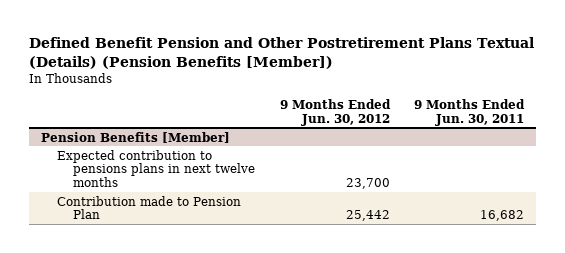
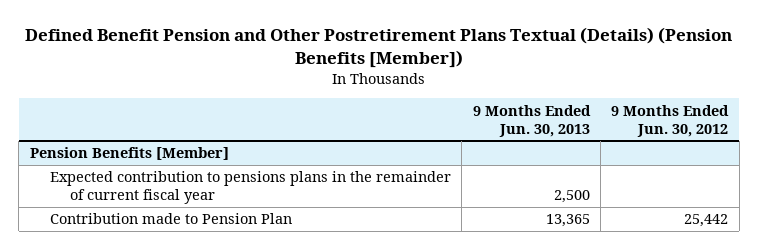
[414,98,526,126] 9 Months Ended Jun. 30, 2011 -> none
none -> [472,104,591,137] 9 Months Ended Jun. 30, 2013
[57,149,256,188] Expected contribution to pensions plans in next twelve months -> none
none -> [49,171,451,205] Expected contribution to pensions plans in the remainder of current fiscal year

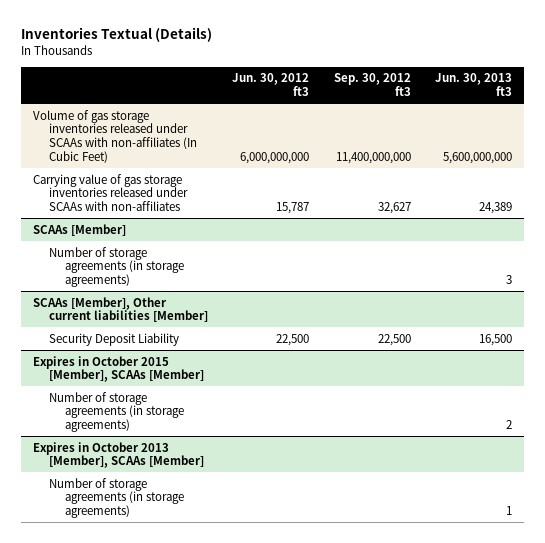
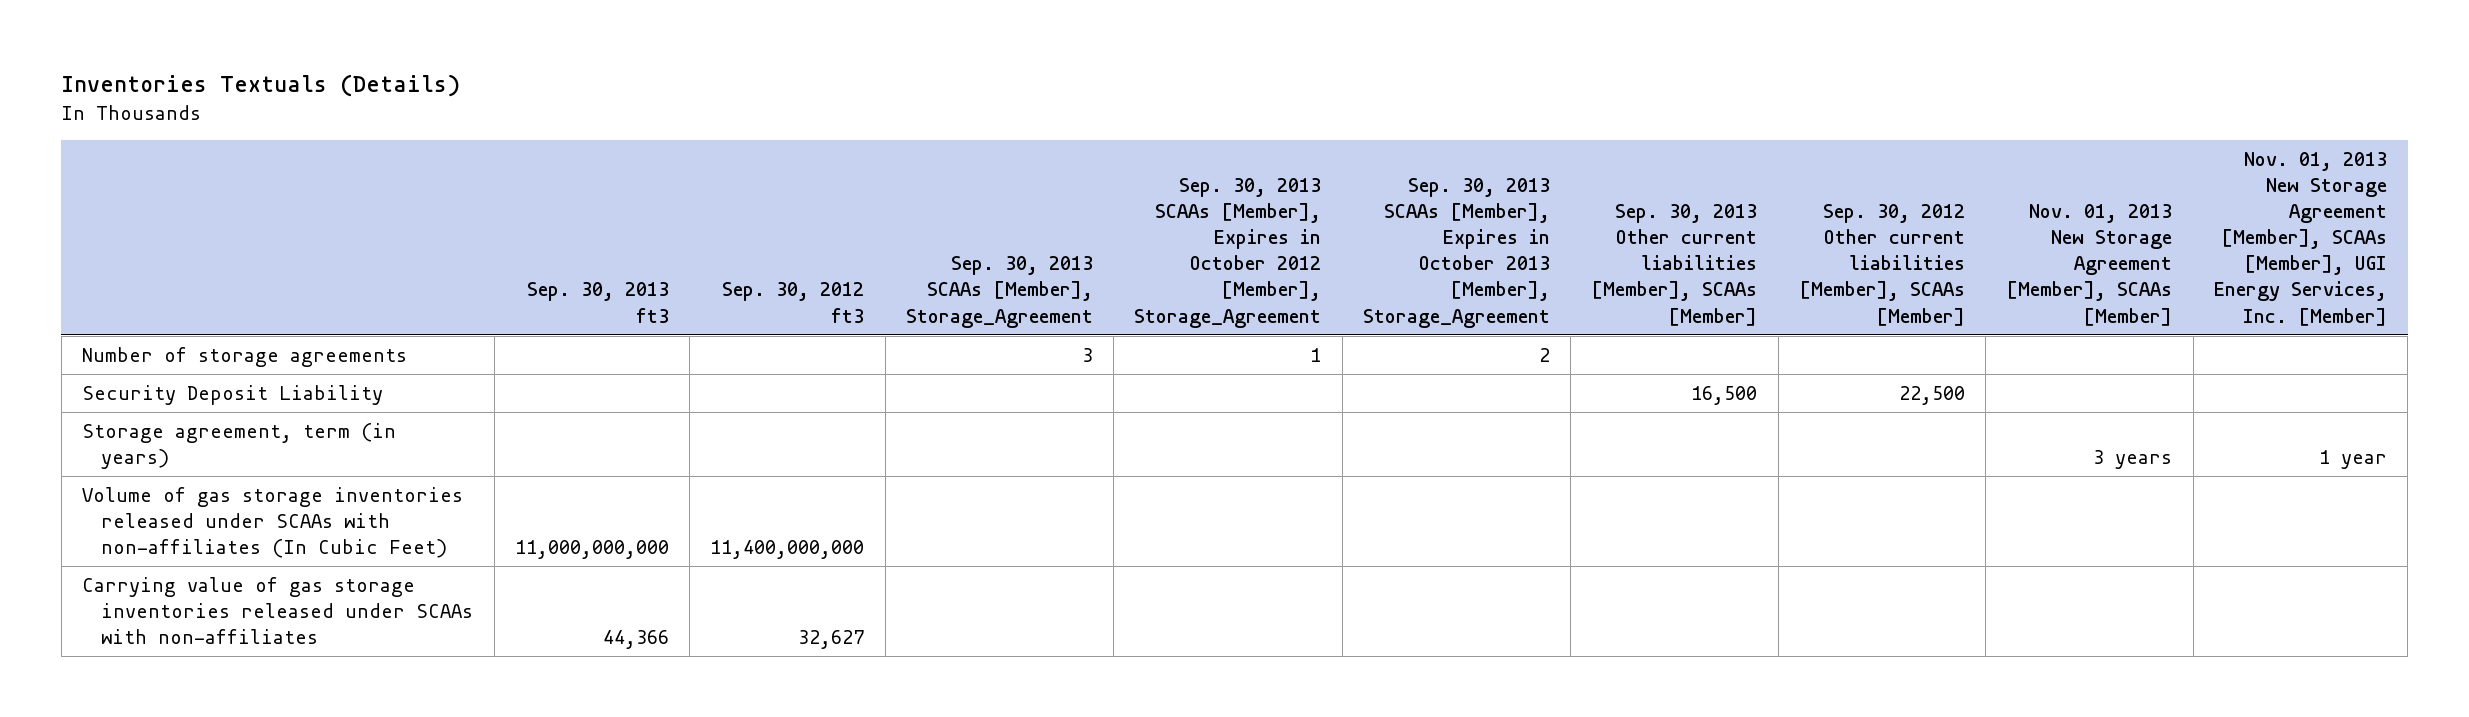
[21,27,213,43] Inventories Textual (Details) -> [61,74,461,98] Inventories Textuals (Details)
[232,73,310,97] Jun. 30, 2012 ft3 -> none
[434,73,512,97] Jun. 30, 2013 ft3 -> none
none -> [526,282,669,323] Sep. 30, 2013 ft3
none -> [905,256,1093,328] Sep. 30, 2013 SCAAs [Member], Storage_Agreement
none -> [1134,178,1322,328] Sep. 30, 2013 SCAAs [Member], Expires in October 2012 [Member], Storage_Agreement
none -> [1362,178,1550,328] Sep. 30, 2013 SCAAs [Member], Expires in October 2013 [Member], Storage_Agreement
none -> [1591,204,1758,326] Sep. 30, 2013 Other current liabilities [Member], SCAAs [Member]
none -> [1798,204,1965,326] Sep. 30, 2012 Other current liabilities [Member], SCAAs [Member]
none -> [2006,204,2173,326] Nov. 01, 2013 New Storage Agreement [Member], SCAAs [Member]
none -> [2213,151,2387,326] Nov. 01, 2013 New Storage Agreement [Member], SCAAs [Member], UGI Energy Services, Inc. [Member]
none -> [81,346,407,367] Number of storage agreements
none -> [81,384,383,405] Security Deposit Liability
none -> [81,422,396,470] Storage agreement, term (in years)
[33,223,127,236] SCAAs [Member] -> none
[49,246,185,288] Number of storage agreements (in storage agreements) -> none
[33,296,209,323] SCAAs [Member], Other current liabilities [Member] -> none
[49,332,180,346] Security Deposit Liability -> none
[33,355,205,383] Expires in October 2015 [Member], SCAAs [Member] -> none
[49,391,185,433] Number of storage agreements (in storage agreements) -> none
[33,441,205,469] Expires in October 2013 [Member], SCAAs [Member] -> none
[49,477,185,519] Number of storage agreements (in storage agreements) -> none

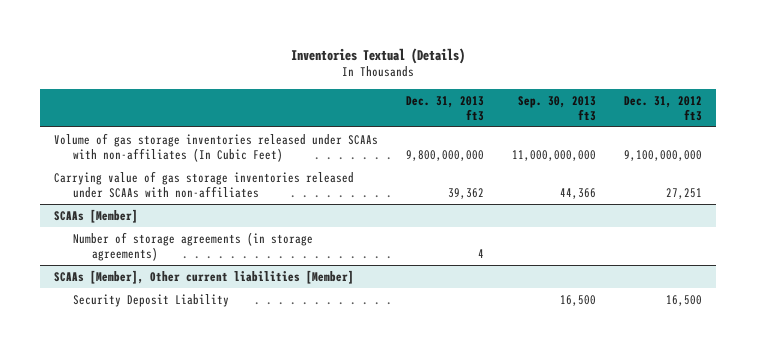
[61,74,461,98] Inventories Textuals (Details) -> [291,47,466,64] Inventories Textual (Details)
[722,282,865,323] Sep. 30, 2012 ft3 -> none
[905,256,1093,328] Sep. 30, 2013 SCAAs [Member], Storage_Agreement -> none
[1134,178,1322,328] Sep. 30, 2013 SCAAs [Member], Expires in October 2012 [Member], Storage_Agreement -> none
[1362,178,1550,328] Sep. 30, 2013 SCAAs [Member], Expires in October 2013 [Member], Storage_Agreement -> none
[1591,204,1758,326] Sep. 30, 2013 Other current liabilities [Member], SCAAs [Member] -> none
[1798,204,1965,326] Sep. 30, 2012 Other current liabilities [Member], SCAAs [Member] -> none
[2006,204,2173,326] Nov. 01, 2013 New Storage Agreement [Member], SCAAs [Member] -> none
[2213,151,2387,326] Nov. 01, 2013 New Storage Agreement [Member], SCAAs [Member], UGI Energy Services, Inc. [Member] -> none
none -> [406,95,485,121] Dec. 31, 2013 ft3
none -> [624,95,703,121] Dec. 31, 2012 ft3
[81,346,407,367] Number of storage agreements -> none
[81,384,383,405] Security Deposit Liability -> none
[81,422,396,470] Storage agreement, term (in years) -> none
none -> [54,209,139,224] SCAAs [Member]
none -> [73,232,314,261] Number of storage agreements (in storage agreements)
none -> [54,270,355,285] SCAAs [Member], Other current liabilities [Member]
none -> [73,294,230,308] Security Deposit Liability

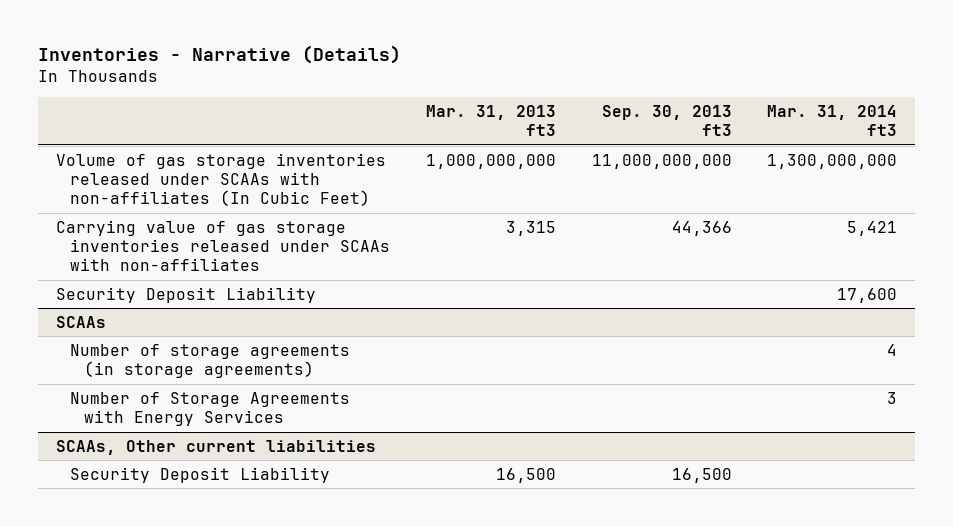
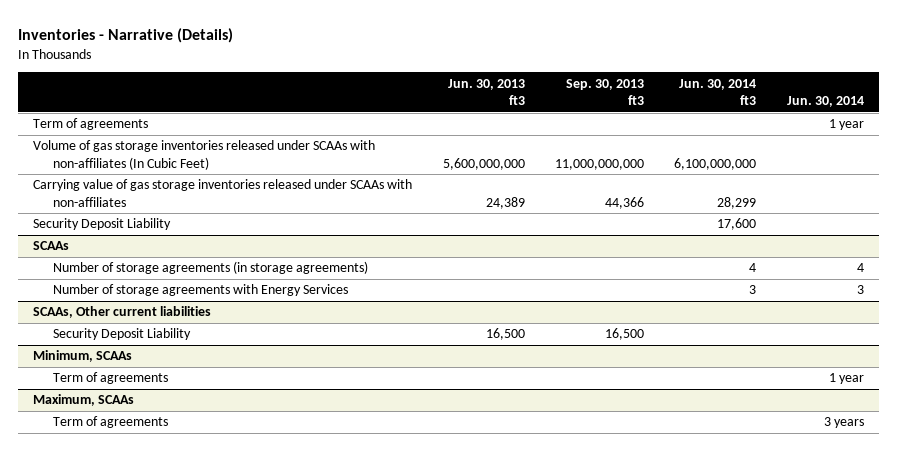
[425,104,556,137] Mar. 31, 2013 ft3 -> none
[767,104,898,137] Mar. 31, 2014 ft3 -> none
none -> [447,78,525,106] Jun. 30, 2013 ft3
none -> [679,78,757,106] Jun. 30, 2014 ft3
none -> [786,96,864,108] Jun. 30, 2014
none -> [33,118,149,131] Term of agreements
[69,391,350,426] Number of Storage Agreements with Energy Services -> [52,284,348,297] Number of storage agreements with Energy Services
none -> [33,350,133,363] Minimum, SCAAs
none -> [52,372,168,385] Term of agreements
none -> [33,394,135,407] Maximum, SCAAs
none -> [52,416,168,429] Term of agreements

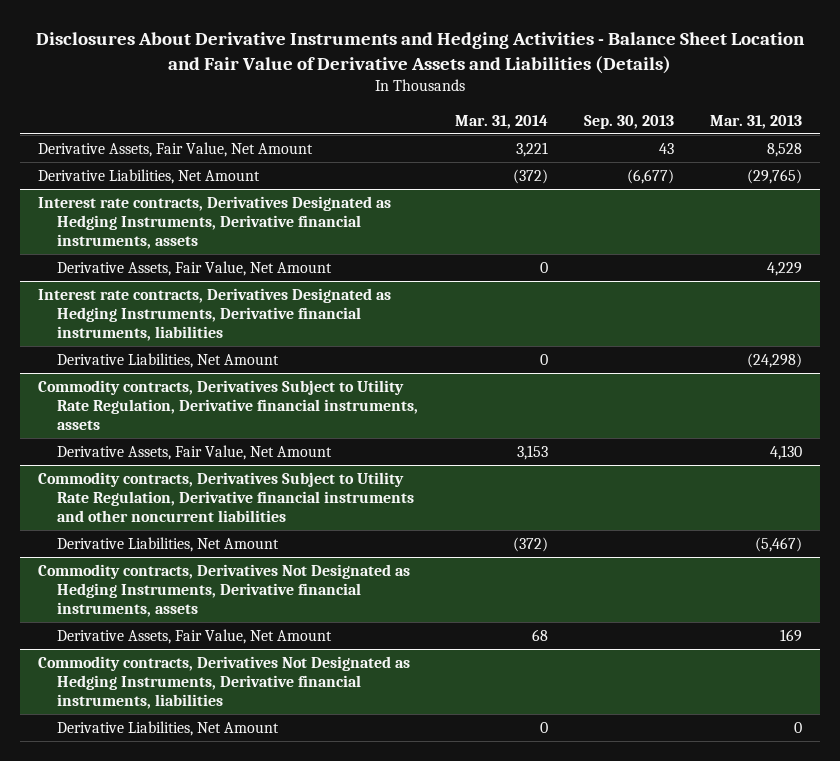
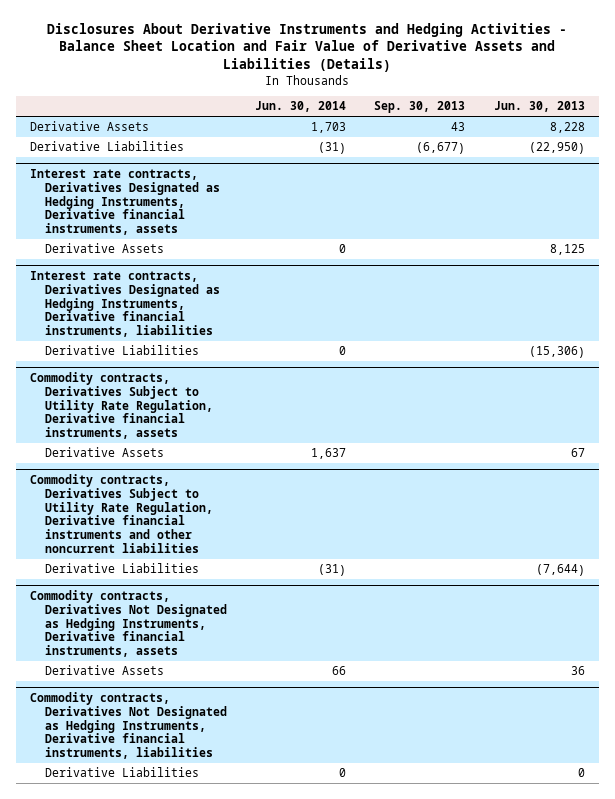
[454,114,548,129] Mar. 31, 2014 -> none
[710,114,803,129] Mar. 31, 2013 -> none
none -> [255,101,347,113] Jun. 30, 2014
none -> [493,101,585,113] Jun. 30, 2013
[38,141,314,157] Derivative Assets, Fair Value, Net Amount -> [30,121,150,132] Derivative Assets
[38,168,261,184] Derivative Liabilities, Net Amount -> [30,141,185,152] Derivative Liabilities
[57,260,333,276] Derivative Assets, Fair Value, Net Amount -> [44,243,164,254] Derivative Assets
[57,352,280,368] Derivative Liabilities, Net Amount -> [44,345,199,356] Derivative Liabilities
[57,444,333,460] Derivative Assets, Fair Value, Net Amount -> [44,447,164,458] Derivative Assets
[57,536,280,552] Derivative Liabilities, Net Amount -> [44,563,199,574] Derivative Liabilities
[57,628,333,644] Derivative Assets, Fair Value, Net Amount -> [44,665,164,676] Derivative Assets
[57,720,280,736] Derivative Liabilities, Net Amount -> [44,767,199,778] Derivative Liabilities

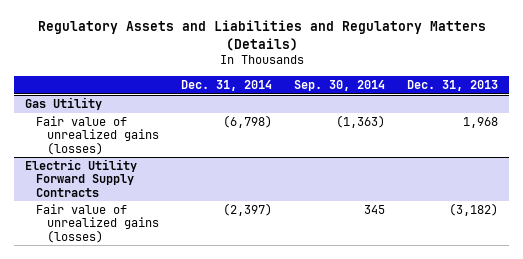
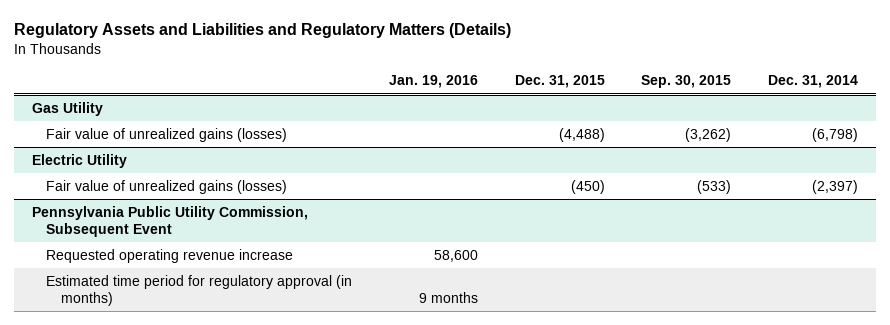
[294,79,386,91] Sep. 30, 2014 -> none
[407,79,499,91] Dec. 31, 2013 -> none
none -> [389,75,479,89] Jan. 19, 2016
none -> [514,75,605,89] Dec. 31, 2015
none -> [641,75,732,89] Sep. 30, 2015
[24,159,137,197] Electric Utility Forward Supply Contracts -> [31,153,127,168] Electric Utility
none -> [31,205,308,237] Pennsylvania Public Utility Commission, Subsequent Event
none -> [46,248,294,263] Requested operating revenue increase
none -> [46,274,353,306] Estimated time period for regulatory approval (in months)

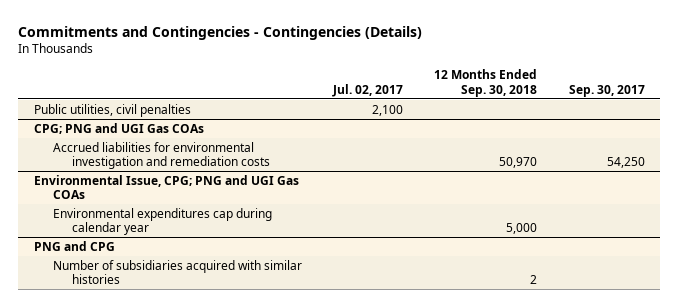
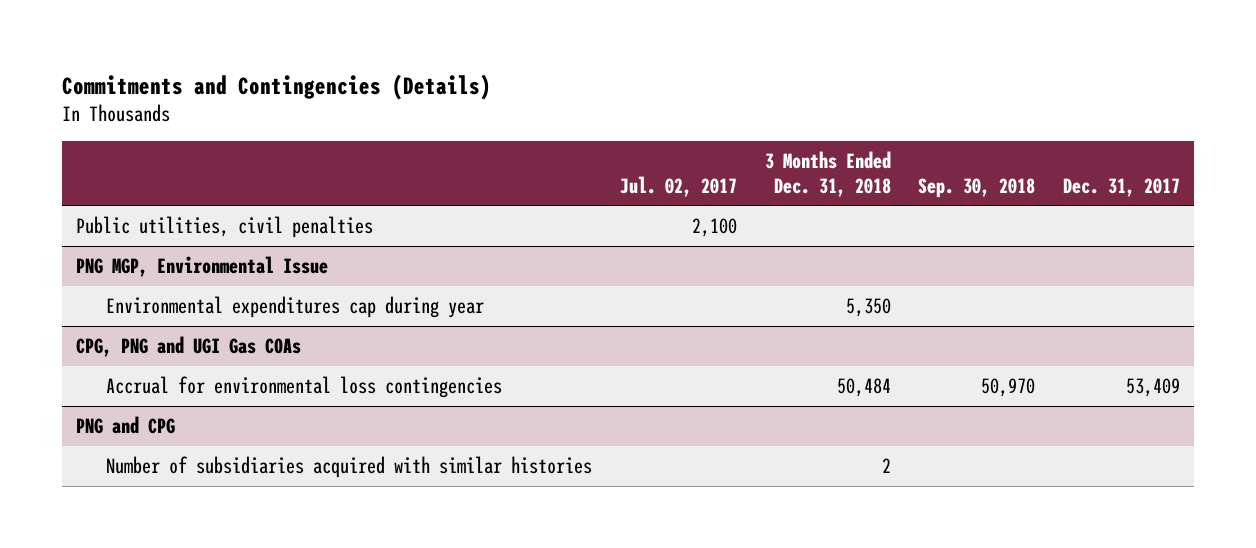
[18,25,423,40] Commitments and Contingencies - Contingencies (Details) -> [62,73,492,100] Commitments and Contingencies (Details)
[434,68,538,97] 12 Months Ended Sep. 30, 2018 -> none
[568,84,645,97] Sep. 30, 2017 -> none
none -> [764,151,891,197] 3 Months Ended Dec. 31, 2018
none -> [918,177,1036,198] Sep. 30, 2018
none -> [1062,177,1180,197] Dec. 31, 2017
[33,174,299,200] Environmental Issue, CPG; PNG and UGI Gas COAs -> none
[52,207,272,236] Environmental expenditures cap during calendar year -> none
none -> [75,255,328,277] PNG MGP, Environmental Issue
none -> [106,295,485,318] Environmental expenditures cap during year
[33,122,204,134] CPG; PNG and UGI Gas COAs -> [75,335,301,357] CPG, PNG and UGI Gas COAs
[52,141,270,170] Accrued liabilities for environmental investigation and remediation costs -> [106,375,503,398] Accrual for environmental loss contingencies

